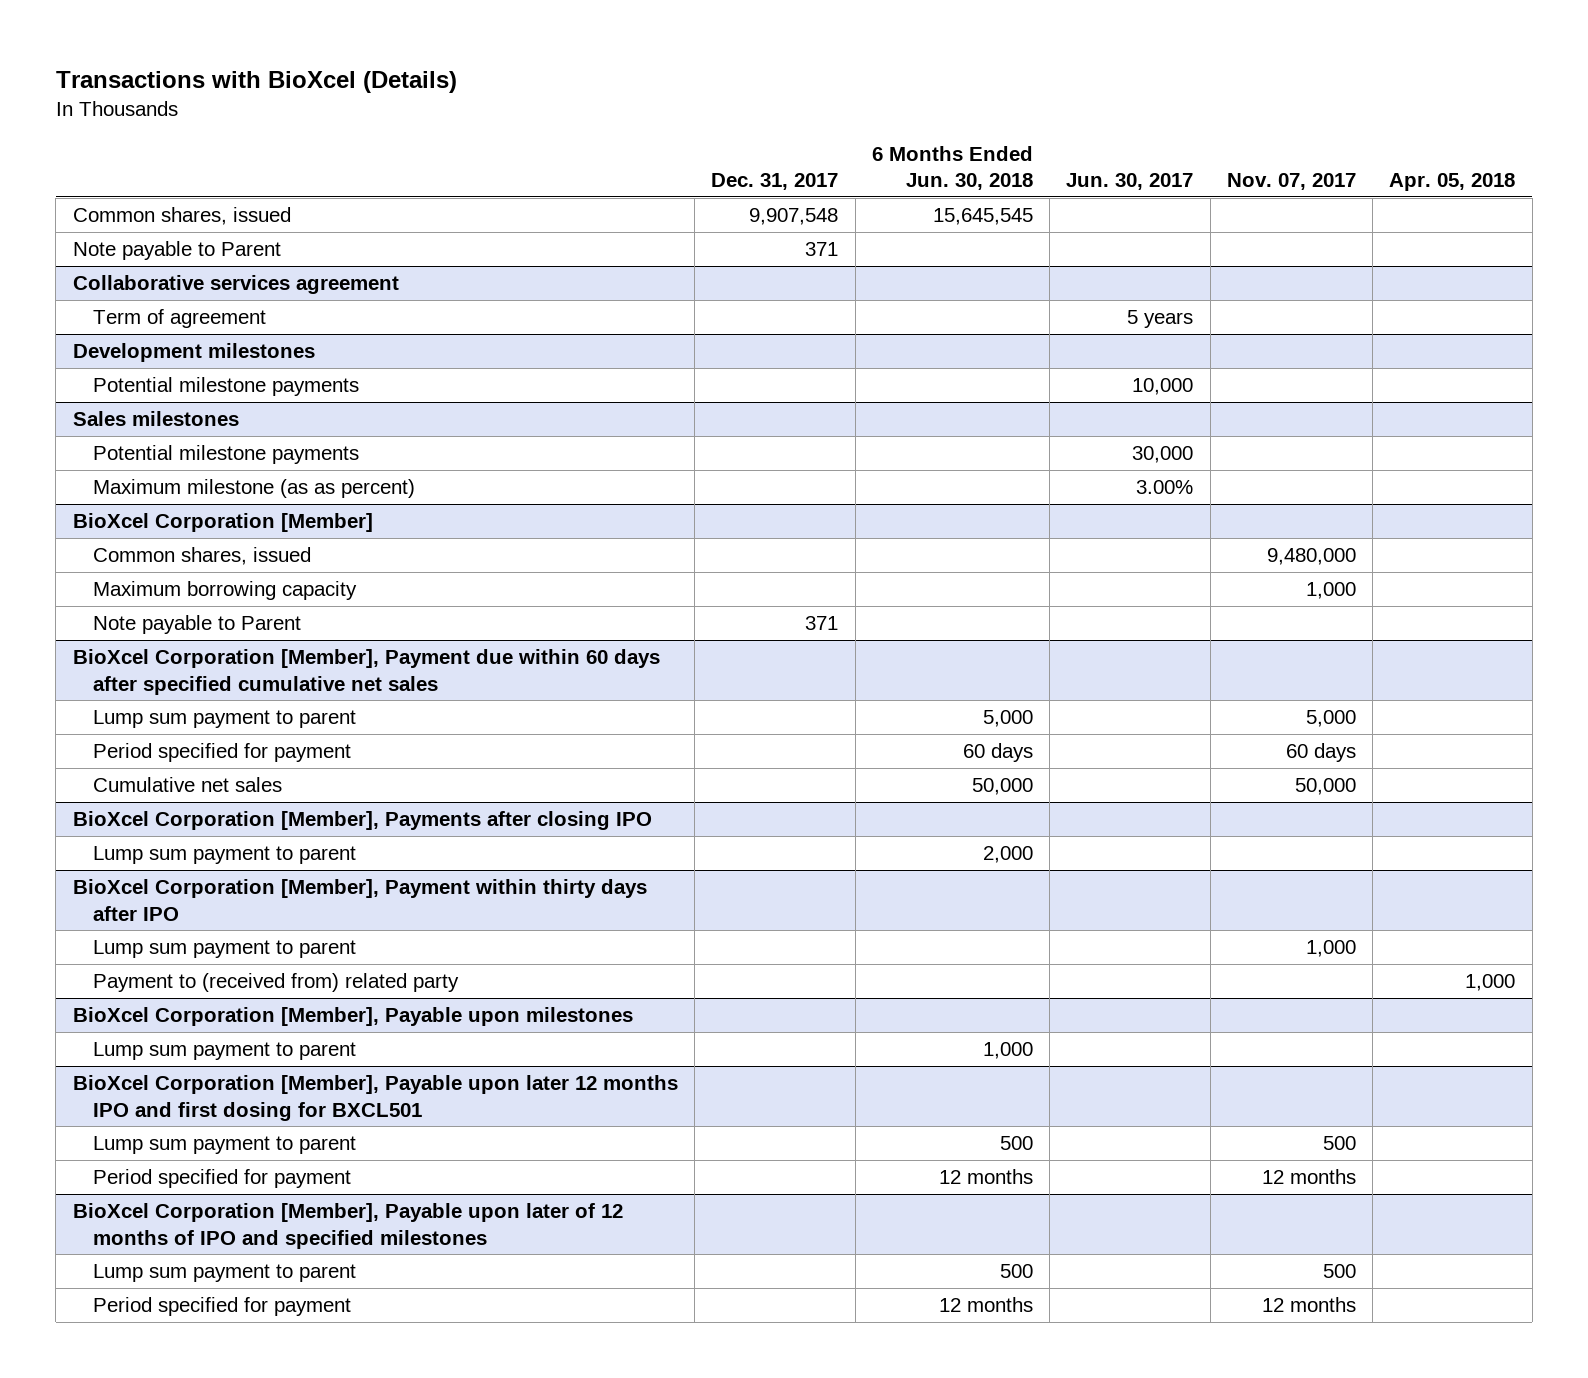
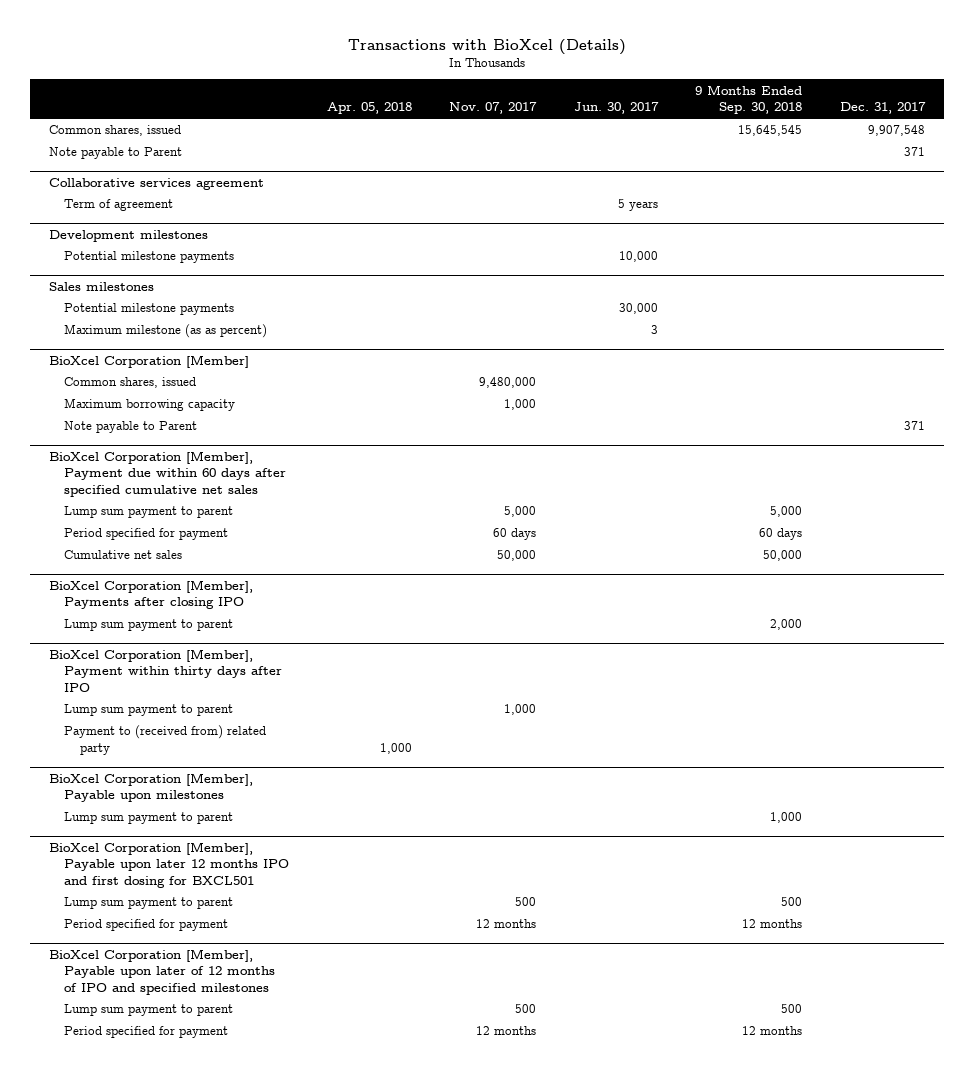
[871,145,1033,191] 6 Months Ended Jun. 30, 2018 -> none
none -> [695,84,803,115] 9 Months Ended Sep. 30, 2018
[1136,479,1194,494] 3.00% -> [650,325,658,335] 3

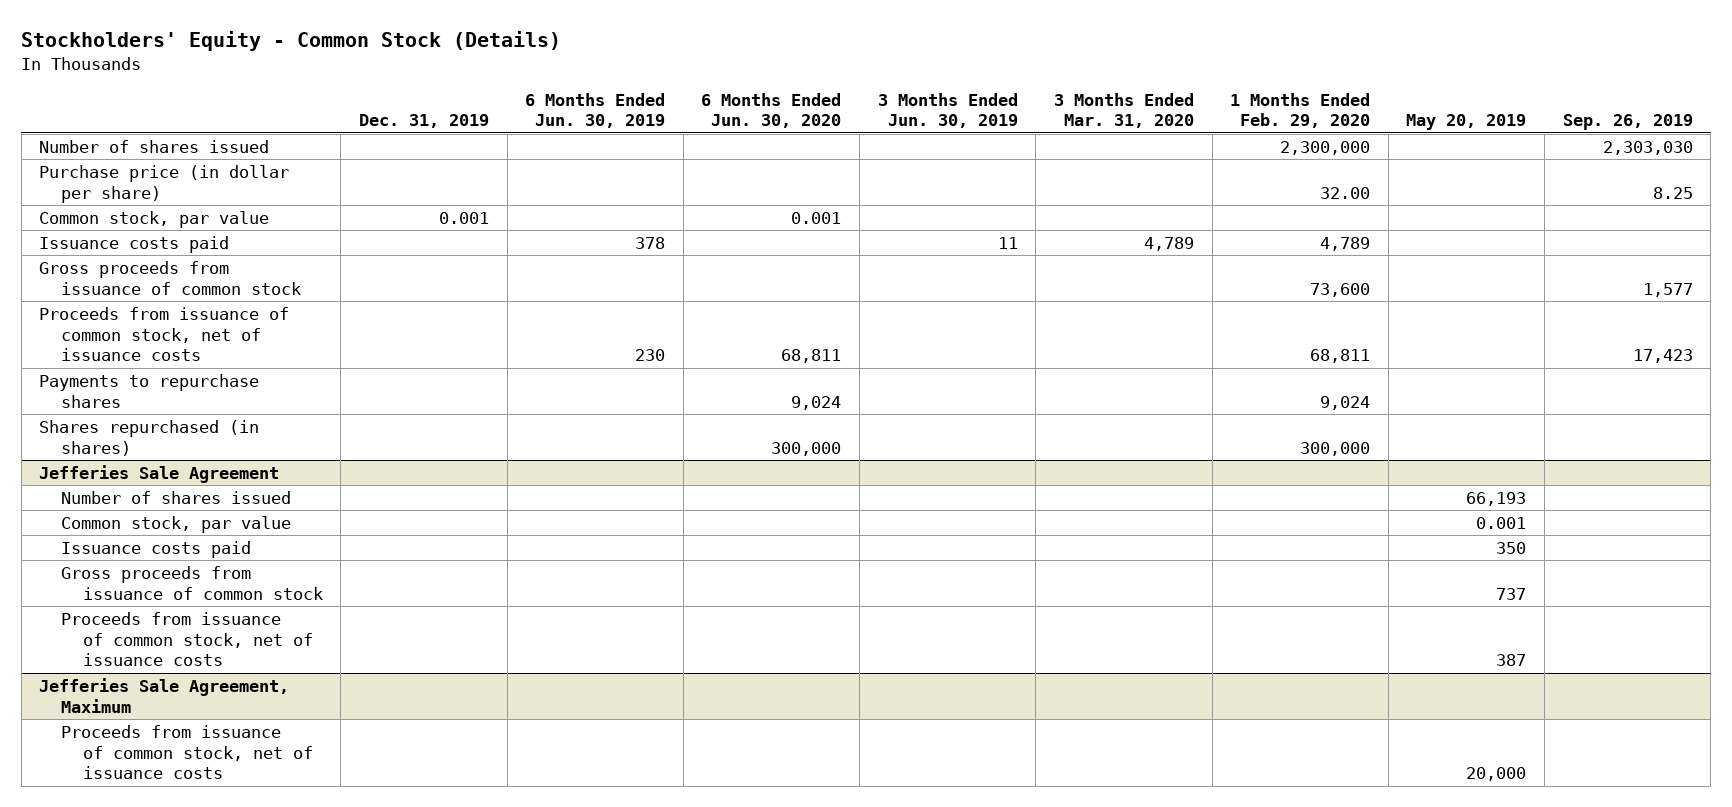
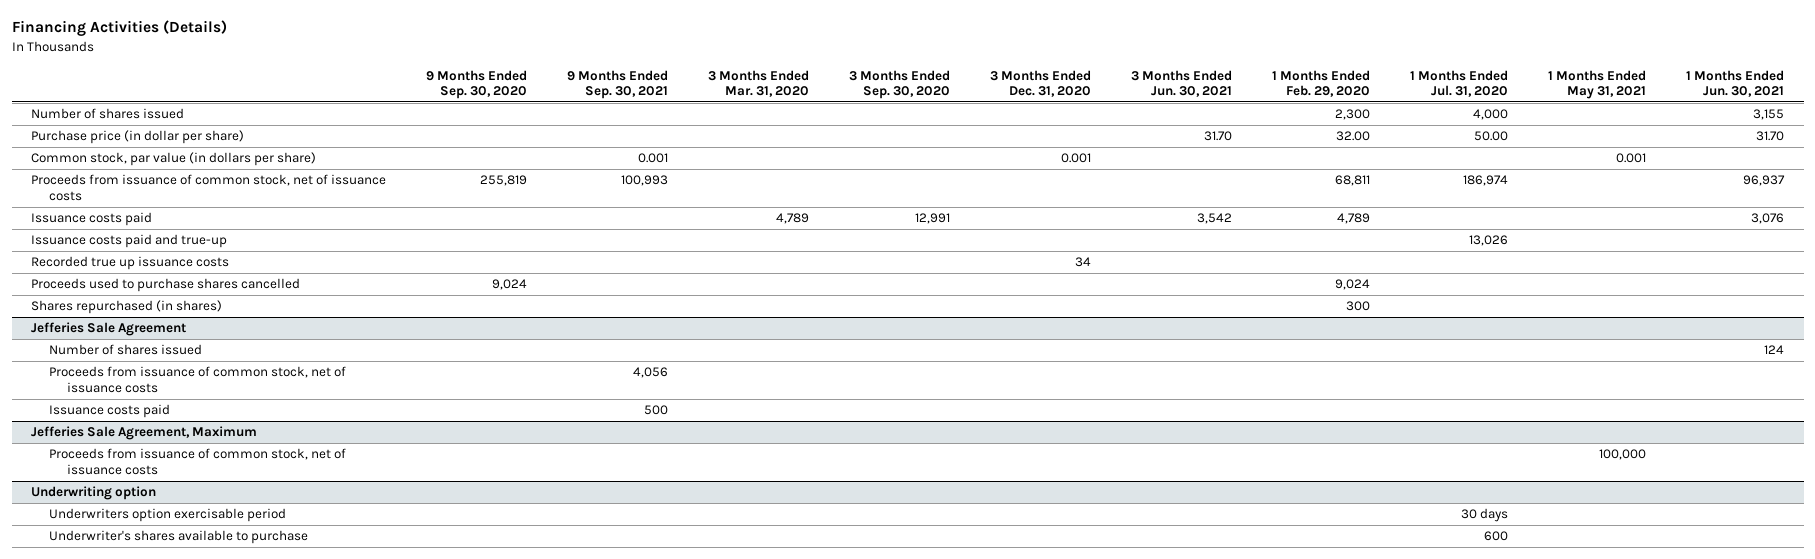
[21,31,562,52] Stockholders' Equity - Common Stock (Details) -> [11,20,227,37] Financing Activities (Details)
[358,114,489,129] Dec. 31, 2019 -> none
[525,92,666,129] 6 Months Ended Jun. 30, 2019 -> none
[701,92,842,129] 6 Months Ended Jun. 30, 2020 -> none
[877,92,1018,129] 3 Months Ended Jun. 30, 2019 -> none
[1406,114,1527,131] May 20, 2019 -> none
[1562,114,1693,131] Sep. 26, 2019 -> none
none -> [426,69,528,100] 9 Months Ended Sep. 30, 2020
none -> [567,69,669,100] 9 Months Ended Sep. 30, 2021
none -> [849,69,951,100] 3 Months Ended Sep. 30, 2020
none -> [990,69,1092,98] 3 Months Ended Dec. 31, 2020
none -> [1131,69,1233,98] 3 Months Ended Jun. 30, 2021
none -> [1409,69,1508,98] 1 Months Ended Jul. 31, 2020
none -> [1547,69,1646,100] 1 Months Ended May 31, 2021
none -> [1685,69,1784,98] 1 Months Ended Jun. 30, 2021
[1280,140,1371,155] 2,300,000 -> [1335,109,1371,121] 2,300
[39,260,302,295] Gross proceeds from issuance of common stock -> none
[39,210,270,228] Common stock, par value -> [31,152,317,167] Common stock, par value (in dollars per share)
[39,235,230,253] Issuance costs paid -> [31,212,153,227] Issuance costs paid
none -> [31,234,228,249] Issuance costs paid and true-up
none -> [31,256,230,271] Recorded true up issuance costs
[39,373,260,408] Payments to repurchase shares -> [31,278,301,293] Proceeds used to purchase shares cancelled
[1300,441,1371,456] 300,000 -> [1346,301,1371,312] 300
[61,515,292,533] Common stock, par value -> none
[61,565,323,600] Gross proceeds from issuance of common stock -> none
[61,540,252,558] Issuance costs paid -> [49,404,171,419] Issuance costs paid
none -> [31,486,157,501] Underwriting option
none -> [49,508,287,523] Underwriters option exercisable period
none -> [49,530,309,545] Underwriter's shares available to purchase

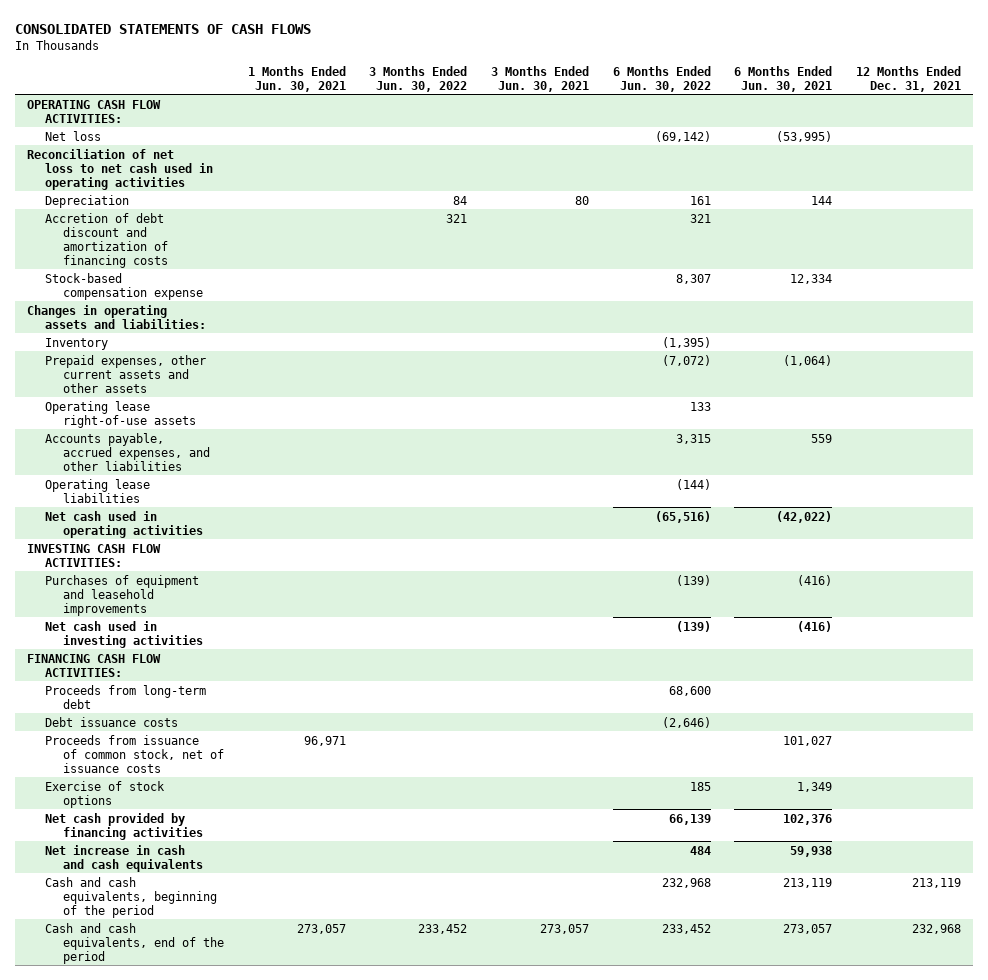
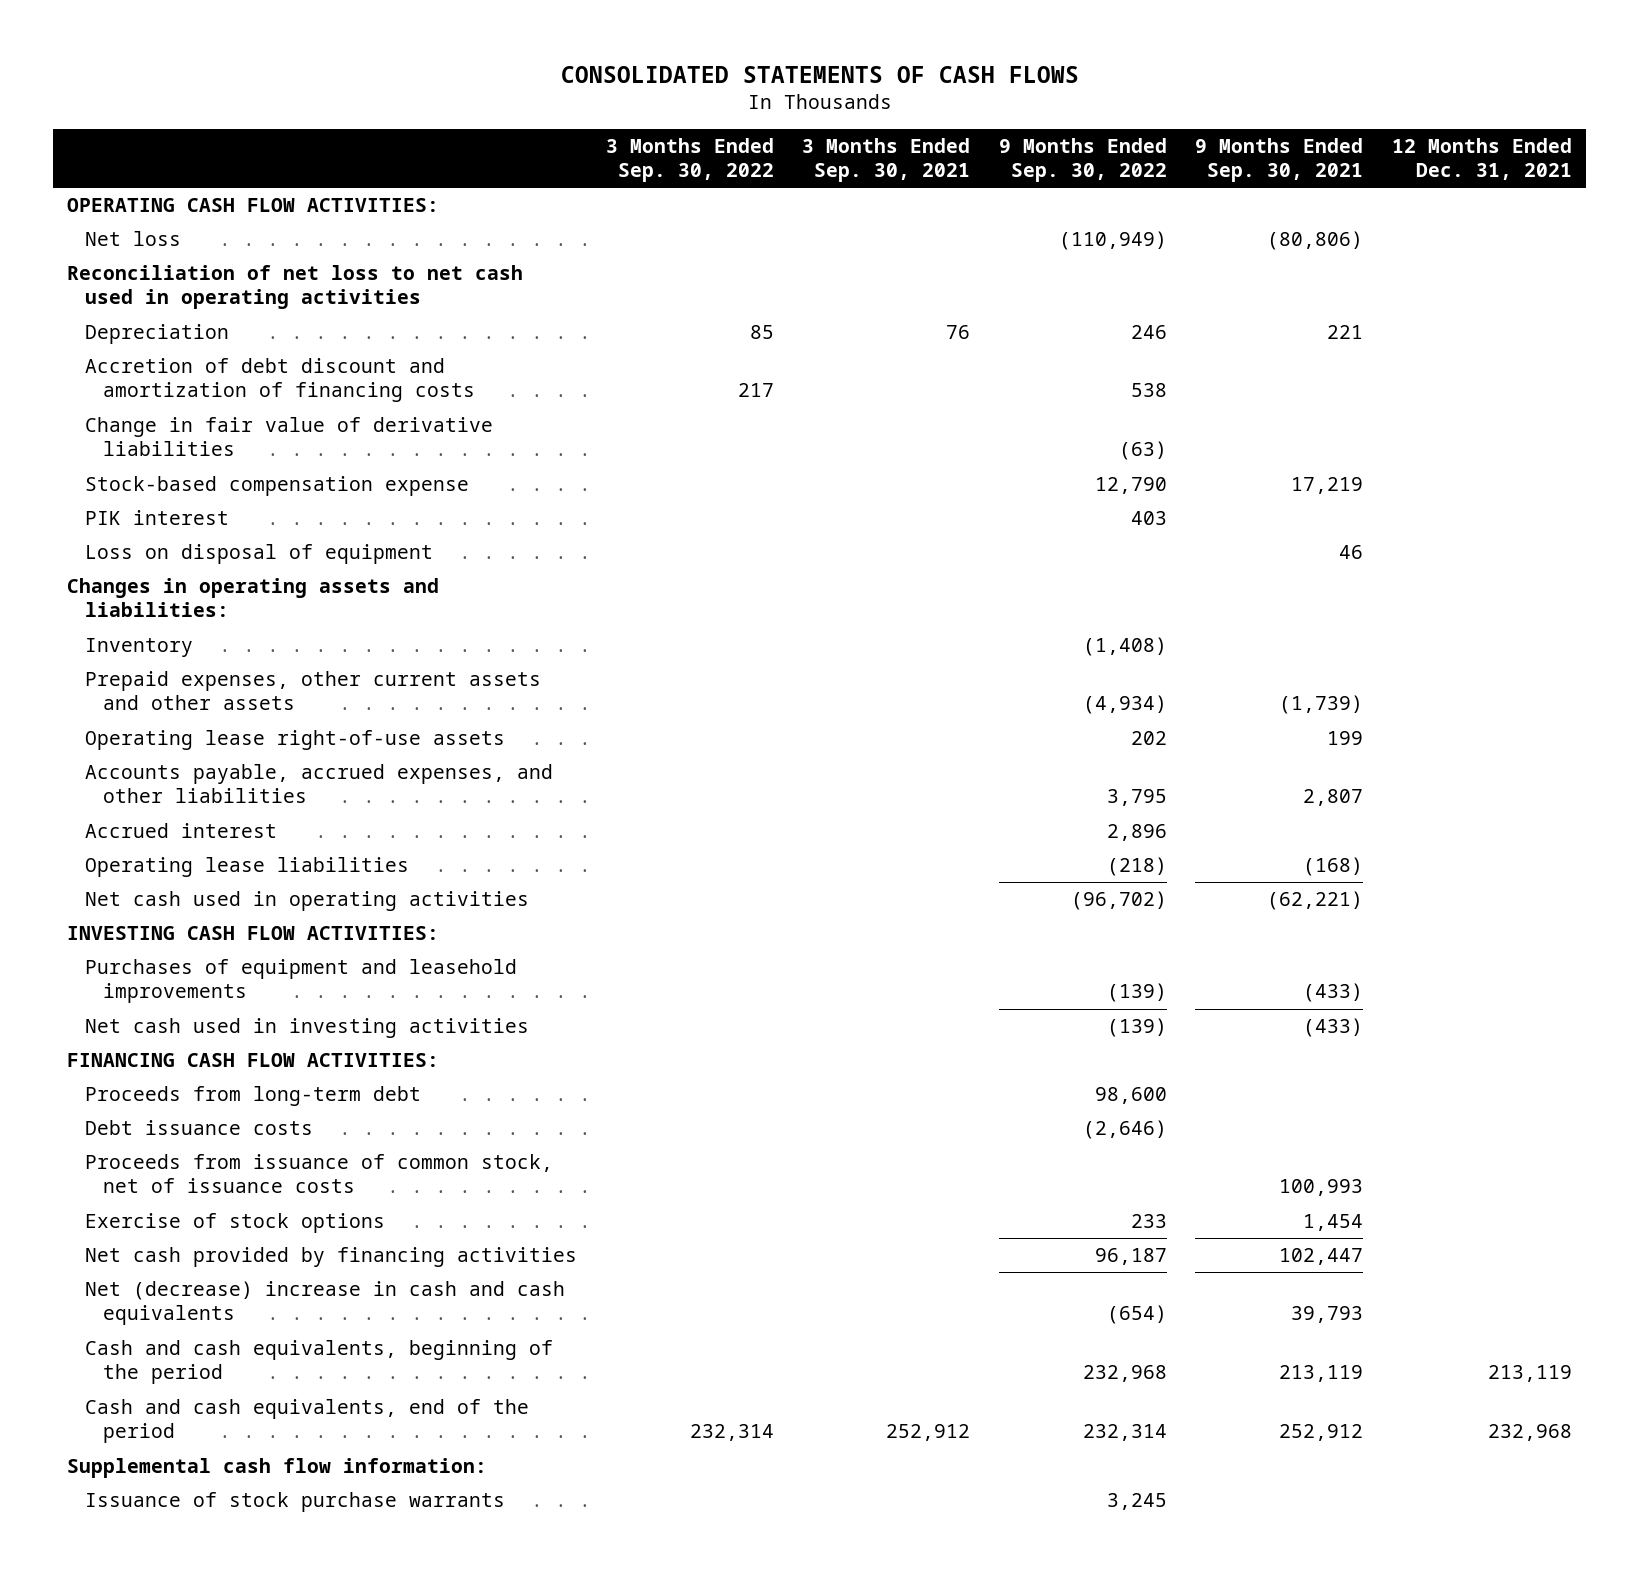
[247,65,346,92] 1 Months Ended Jun. 30, 2021 -> none
[369,65,468,92] 3 Months Ended Jun. 30, 2022 -> none
[491,65,590,92] 3 Months Ended Jun. 30, 2021 -> none
[612,65,711,92] 6 Months Ended Jun. 30, 2022 -> none
[734,65,833,92] 6 Months Ended Jun. 30, 2021 -> none
none -> [605,137,774,183] 3 Months Ended Sep. 30, 2022
none -> [802,137,971,183] 3 Months Ended Sep. 30, 2021
none -> [998,137,1167,183] 9 Months Ended Sep. 30, 2022
none -> [1195,137,1364,183] 9 Months Ended Sep. 30, 2021
none -> [84,417,493,457] Change in fair value of derivative liabilities
none -> [84,510,229,526] PIK interest
none -> [84,544,433,565] Loss on disposal of equipment
none -> [84,823,277,839] Accrued interest
[45,844,204,872] Net increase in cash and cash equivalents -> [84,1281,565,1326] Net (decrease) increase in cash and cash equivalents
none -> [67,1458,488,1479] Supplemental cash flow information:
none -> [84,1492,505,1513] Issuance of stock purchase warrants

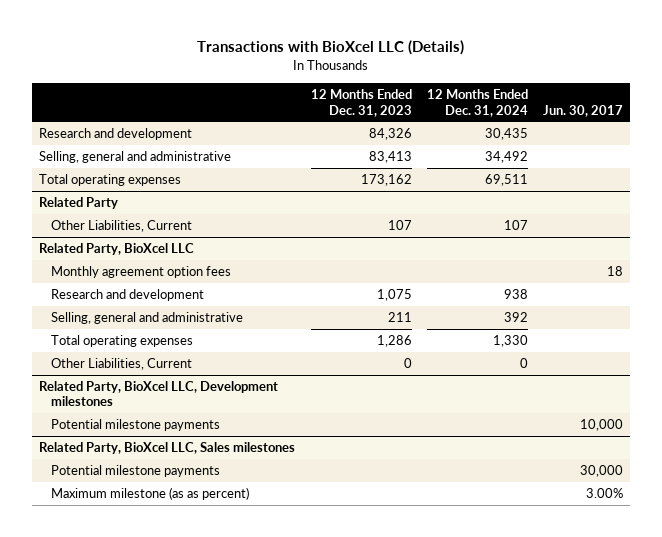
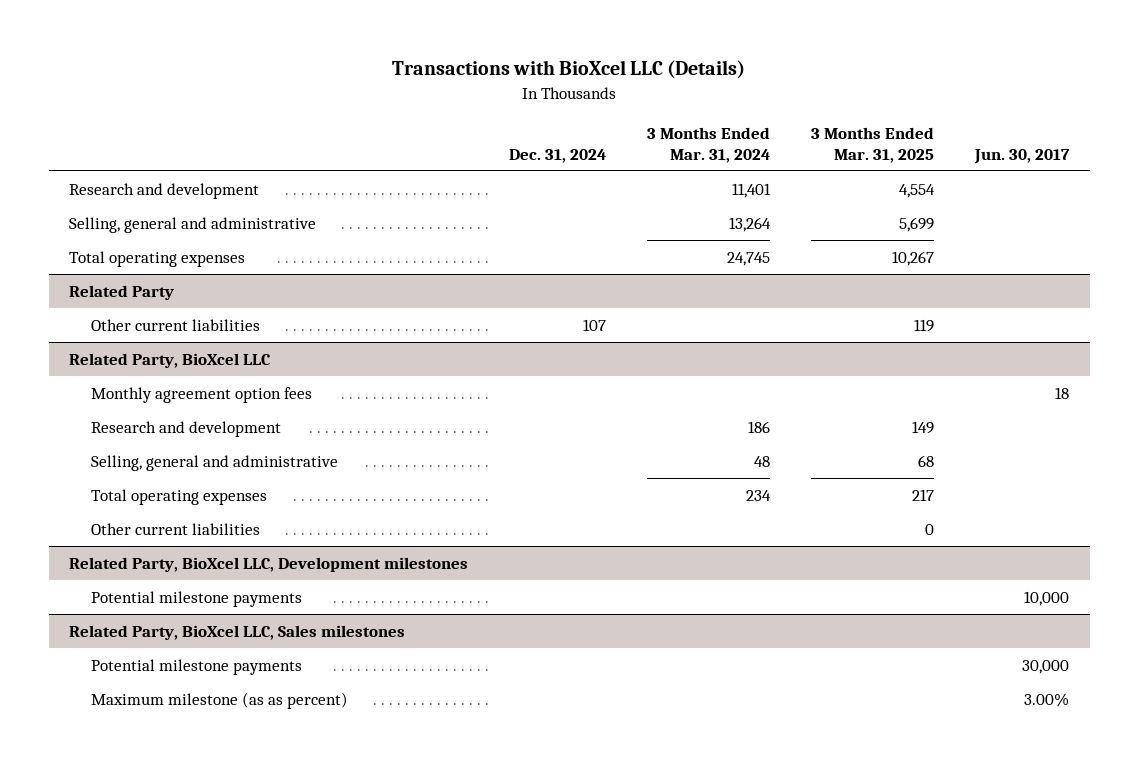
[310,89,412,117] 12 Months Ended Dec. 31, 2023 -> none
[426,89,528,117] 12 Months Ended Dec. 31, 2024 -> none
none -> [509,148,607,163] Dec. 31, 2024
none -> [647,126,771,163] 3 Months Ended Mar. 31, 2024
none -> [811,126,935,163] 3 Months Ended Mar. 31, 2025
[50,220,192,233] Other Liabilities, Current -> [90,318,260,331] Other current liabilities
[50,358,192,371] Other Liabilities, Current -> [90,522,260,535] Other current liabilities

